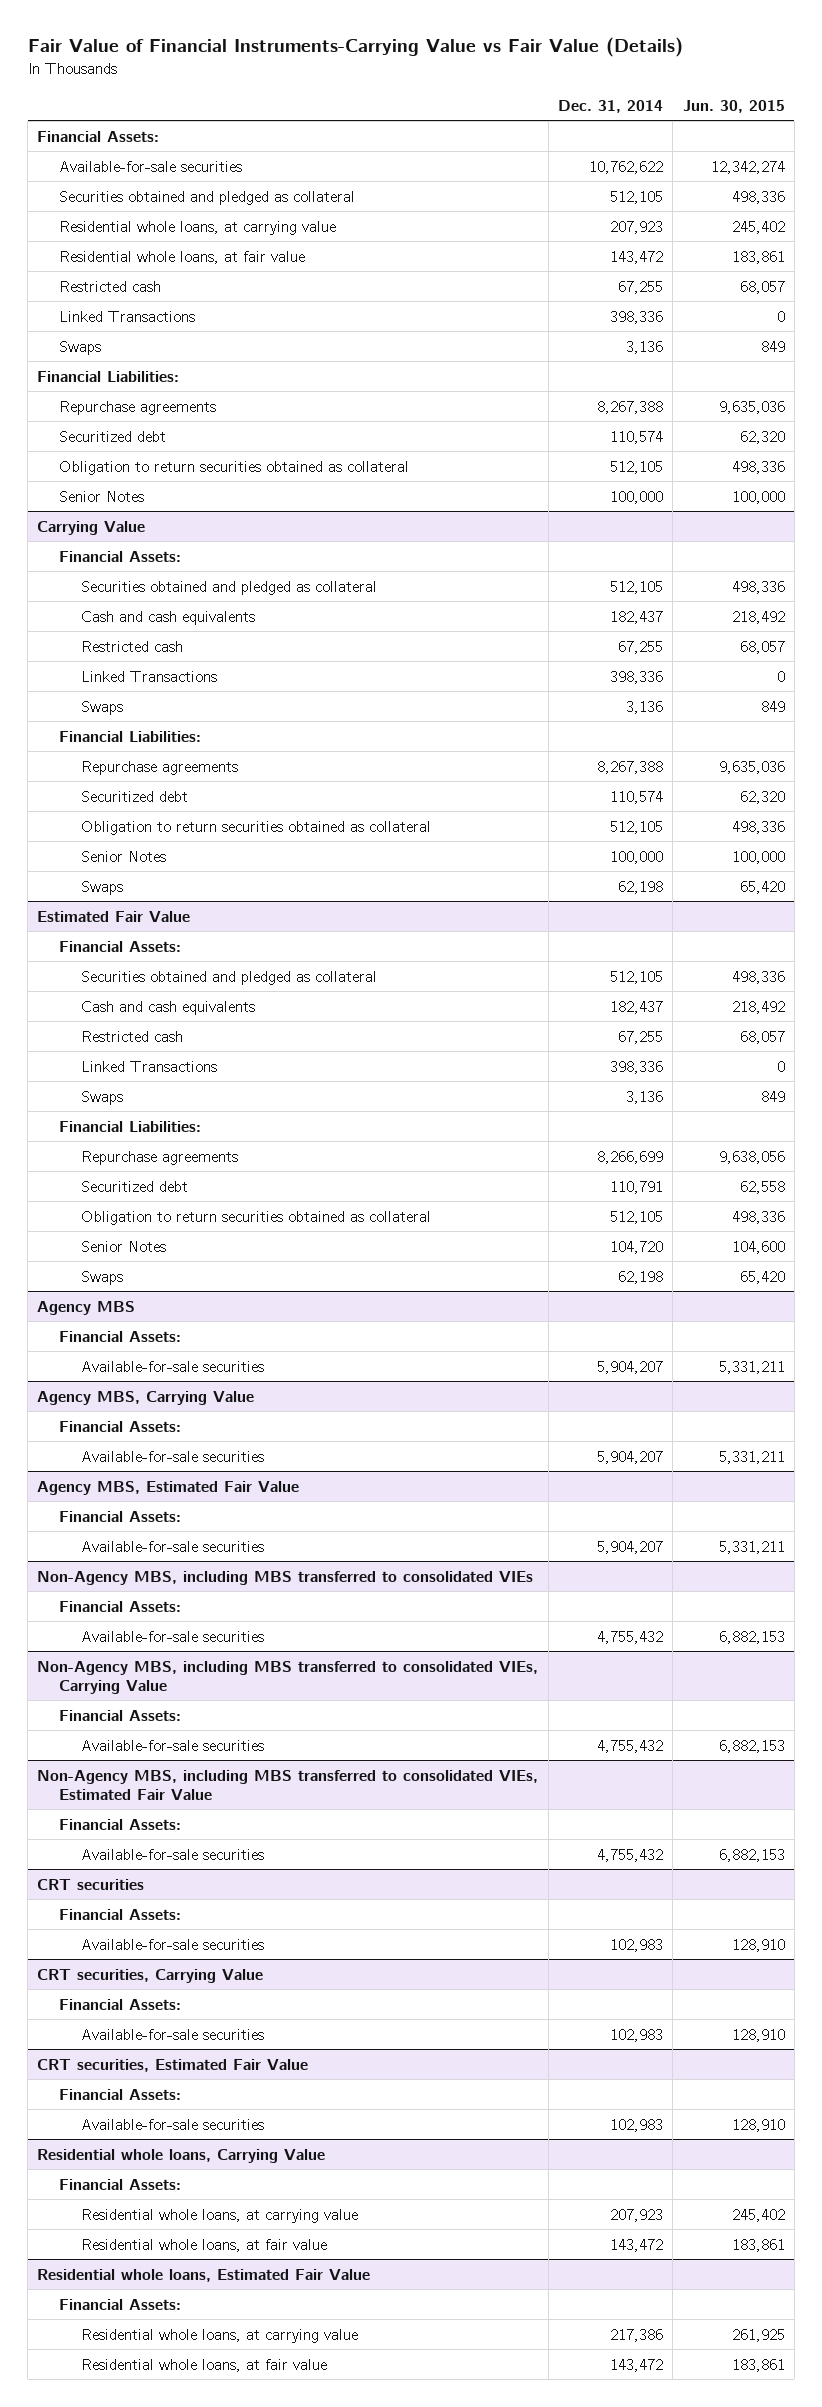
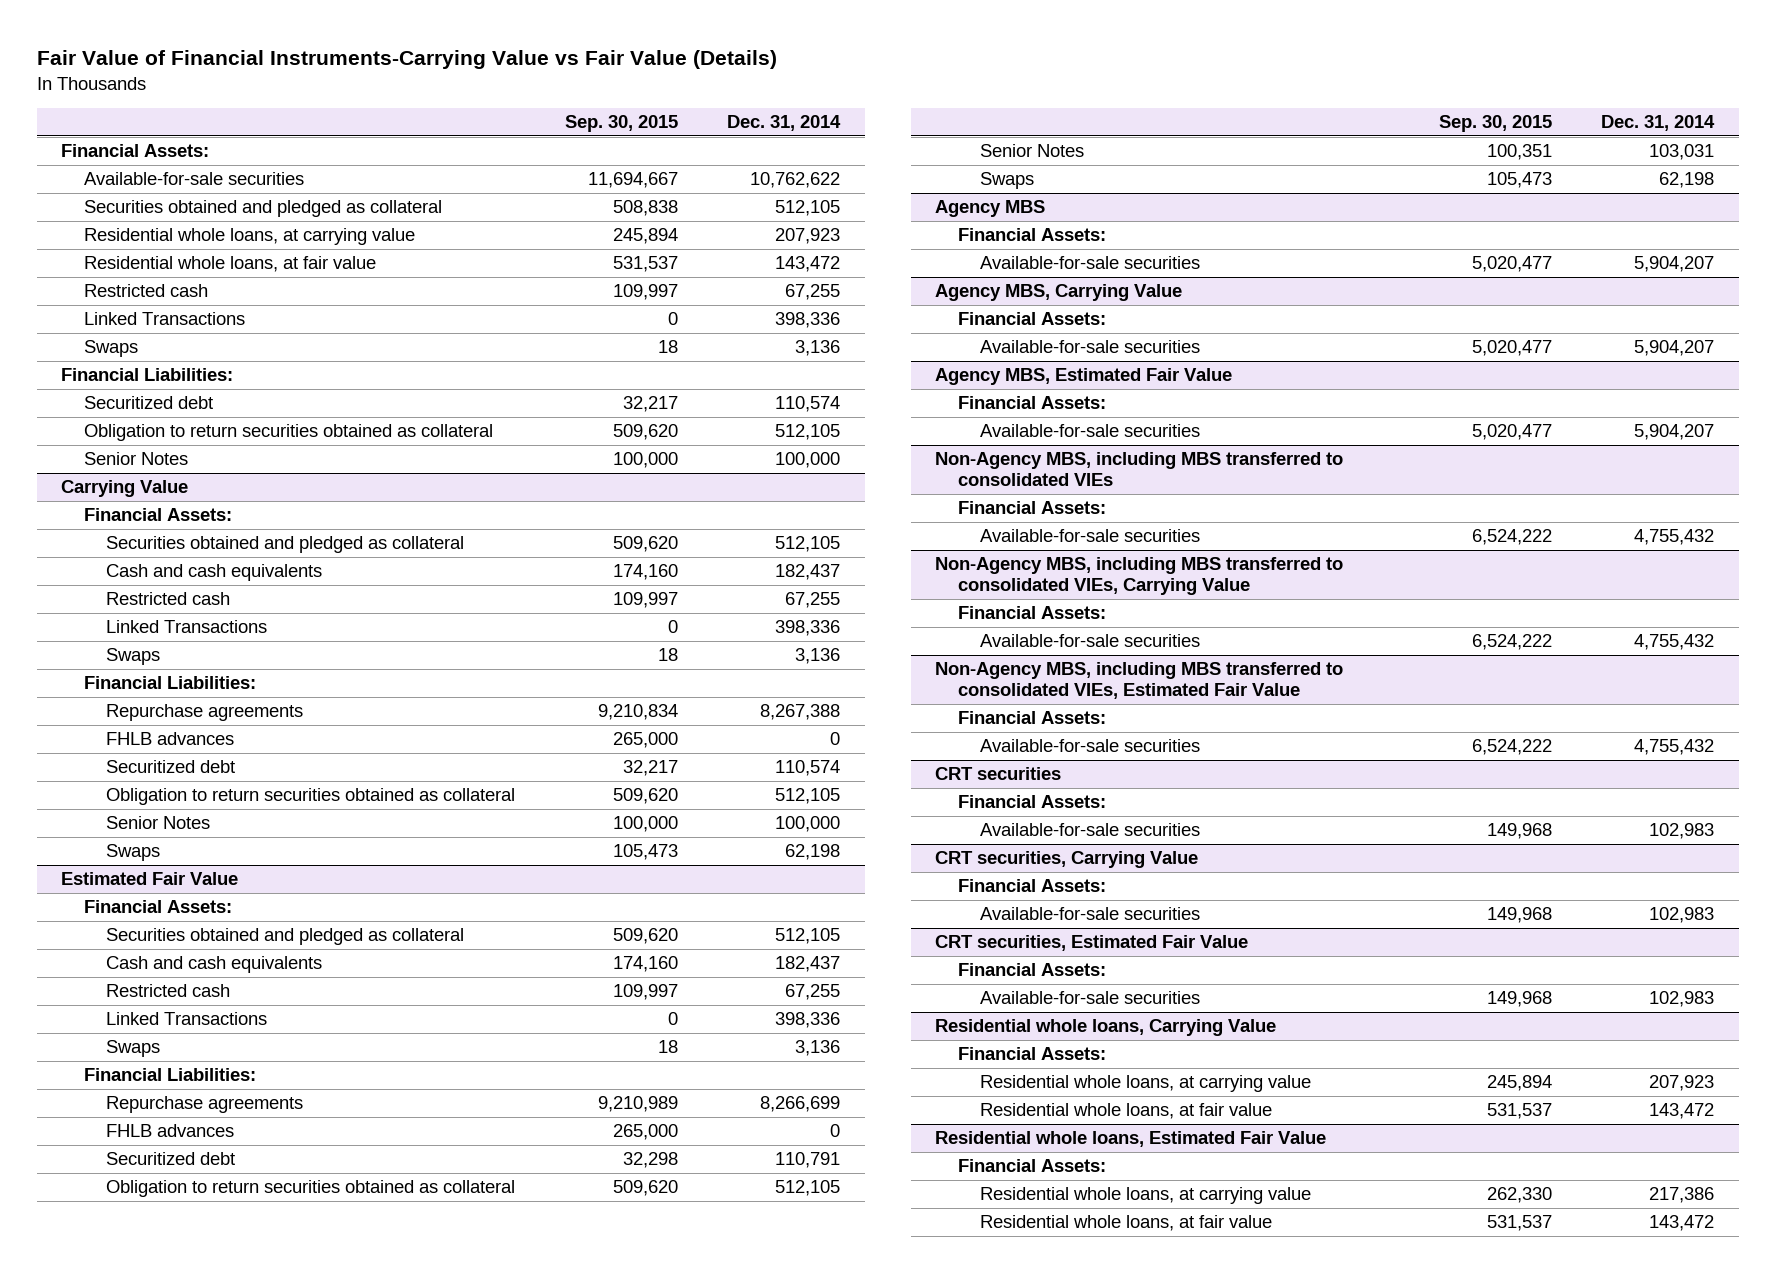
[682,99,785,113] Jun. 30, 2015 -> none
none -> [564,115,678,133] Sep. 30, 2015
[59,400,217,415] Repurchase agreements -> none
none -> [106,732,235,746] FHLB advances
none -> [106,1124,235,1138] FHLB advances
[609,1240,663,1254] 104,720 -> [1649,144,1715,161] 103,031

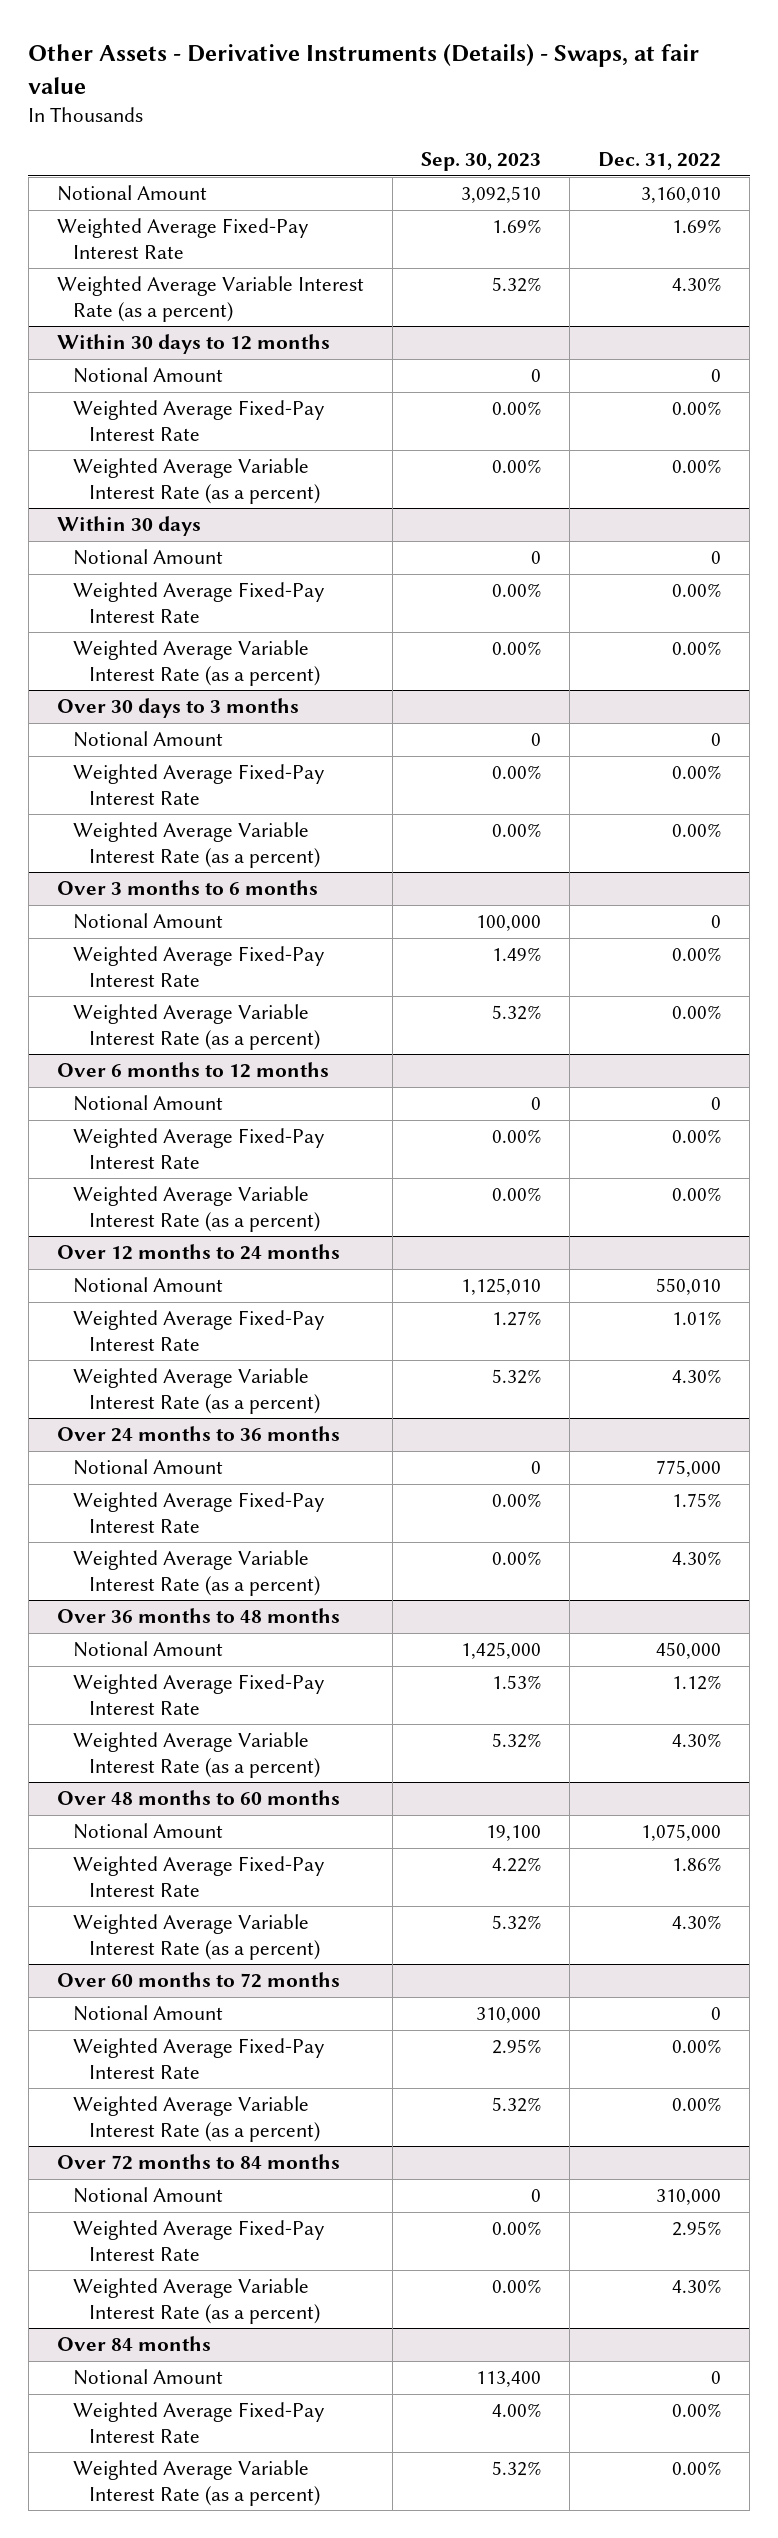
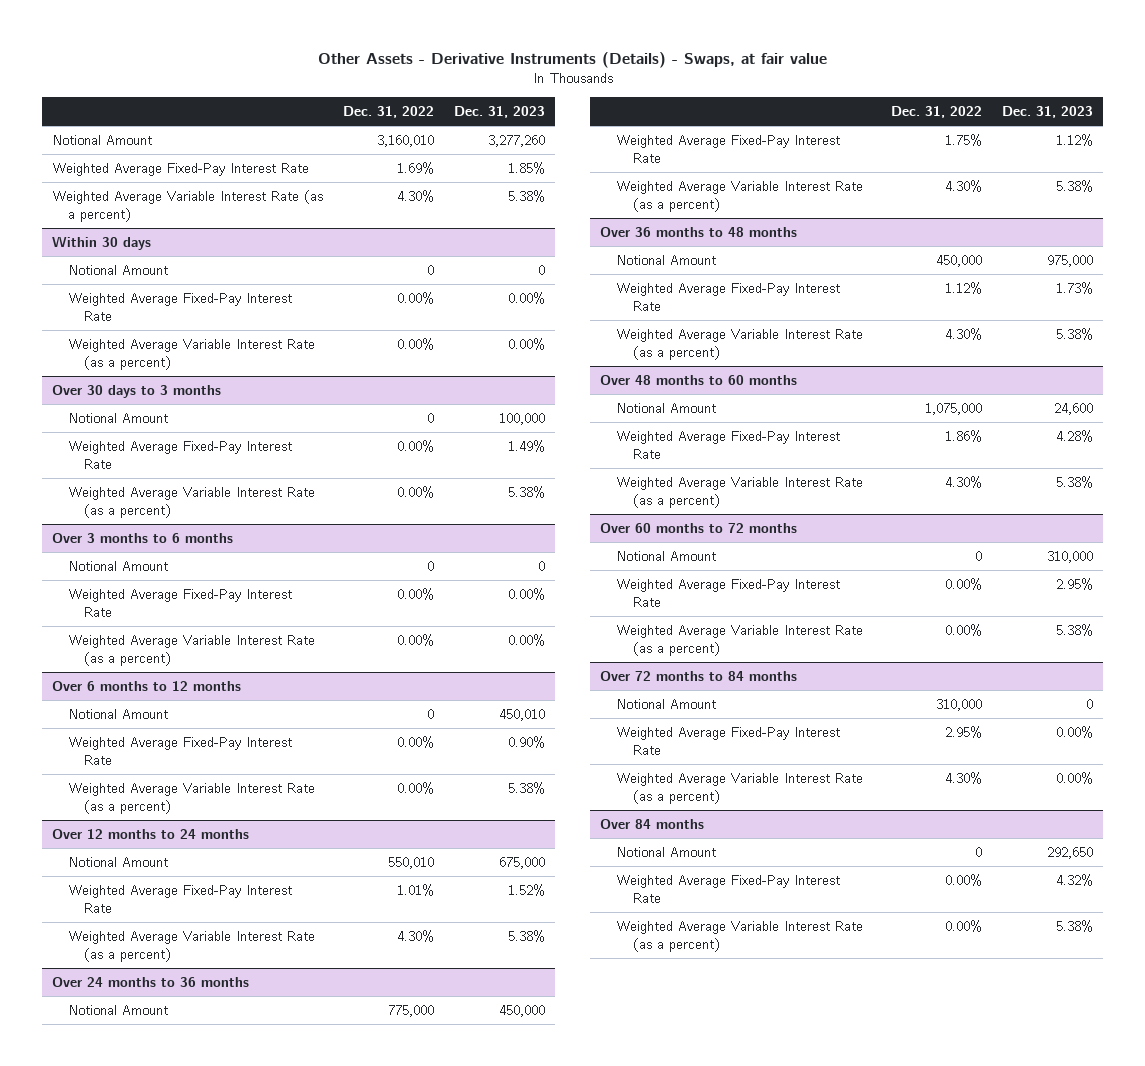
[421,152,542,172] Sep. 30, 2023 -> none
none -> [453,105,545,118] Dec. 31, 2023
[57,334,331,355] Within 30 days to 12 months -> none
[73,367,224,384] Notional Amount -> none
[73,400,326,441] Weighted Average Fixed-Pay Interest Rate -> none
[73,458,321,504] Weighted Average Variable Interest Rate (as a percent) -> none

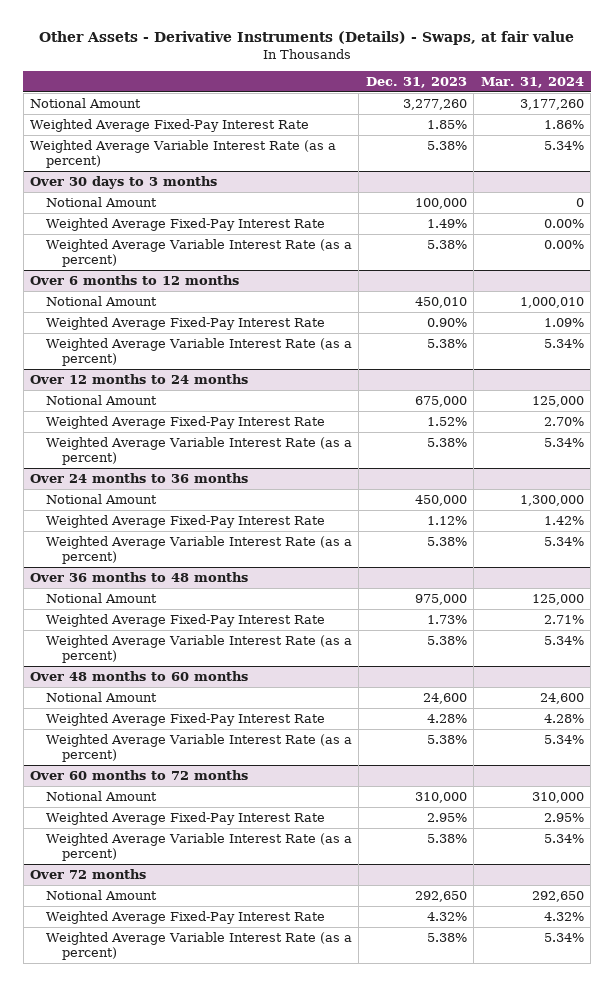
[342,105,434,118] Dec. 31, 2022 -> none
none -> [480,77,584,89] Mar. 31, 2024
[51,235,151,250] Within 30 days -> none
[68,264,169,275] Notional Amount -> none
[68,292,293,321] Weighted Average Fixed-Pay Interest Rate -> none
[68,338,316,370] Weighted Average Variable Interest Rate (as a percent) -> none
[51,532,233,543] Over 3 months to 6 months -> none
[68,560,169,571] Notional Amount -> none
[68,588,293,617] Weighted Average Fixed-Pay Interest Rate -> none
[68,634,316,666] Weighted Average Variable Interest Rate (as a percent) -> none
[616,698,717,709] Notional Amount -> none
[616,726,841,755] Weighted Average Fixed-Pay Interest Rate -> none
[616,772,864,804] Weighted Average Variable Interest Rate (as a percent) -> none
[600,818,705,829] Over 84 months -> none
[600,670,798,681] Over 72 months to 84 months -> [30,868,147,879] Over 72 months

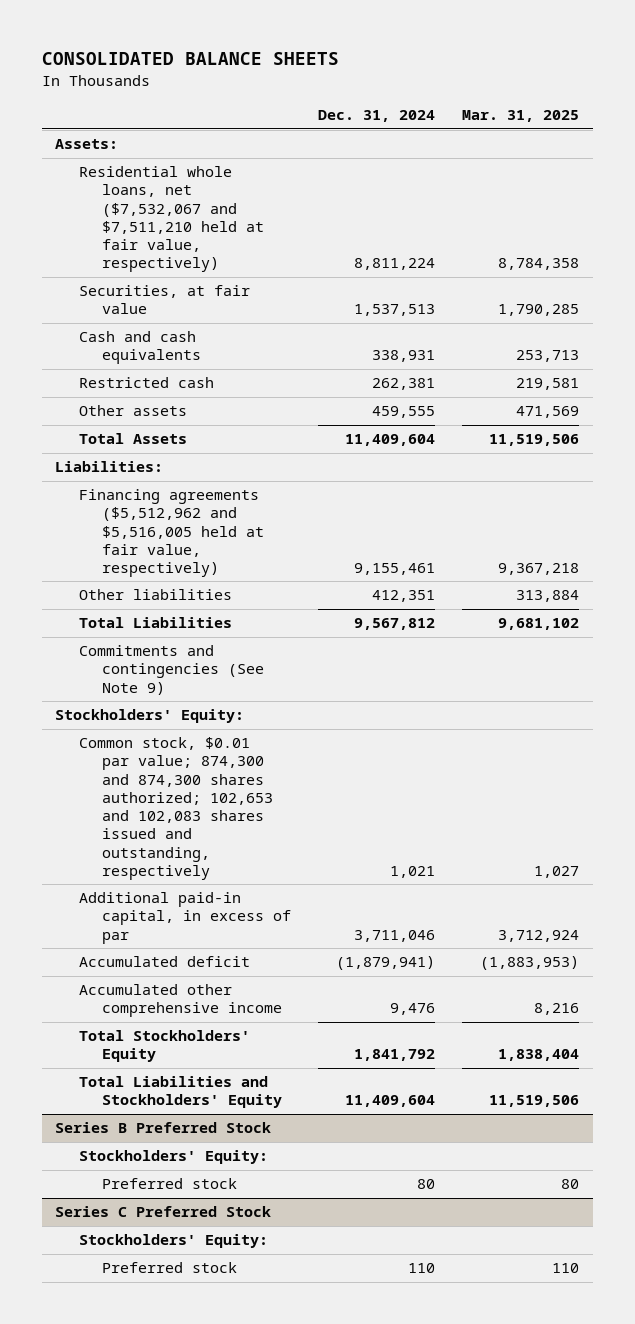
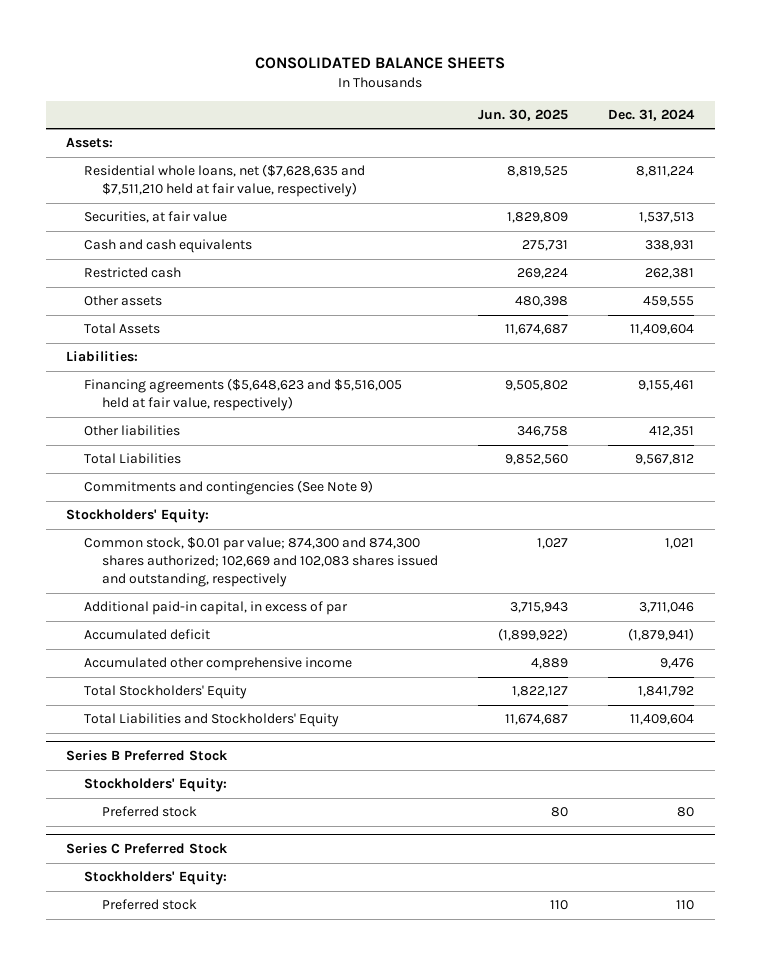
[462,110,580,123] Mar. 31, 2025 -> none
none -> [478,108,569,121] Jun. 30, 2025
[78,166,265,273] Residential whole loans, net ($7,532,067 and $7,511,210 held at fair value, respectively) -> [84,164,366,198] Residential whole loans, net ($7,628,635 and $7,511,210 held at fair value, respectively)
[78,489,265,578] Financing agreements ($5,512,962 and $5,516,005 held at fair value, respectively) -> [84,378,403,412] Financing agreements ($5,648,623 and $5,516,005 held at fair value, respectively)
[78,737,274,880] Common stock, $0.01 par value; 874,300 and 874,300 shares authorized; 102,653 and 102,083 shares issued and outstanding, respectively -> [84,537,439,588] Common stock, $0.01 par value; 874,300 and 874,300 shares authorized; 102,669 and 102,083 shares issued and outstanding, respectively

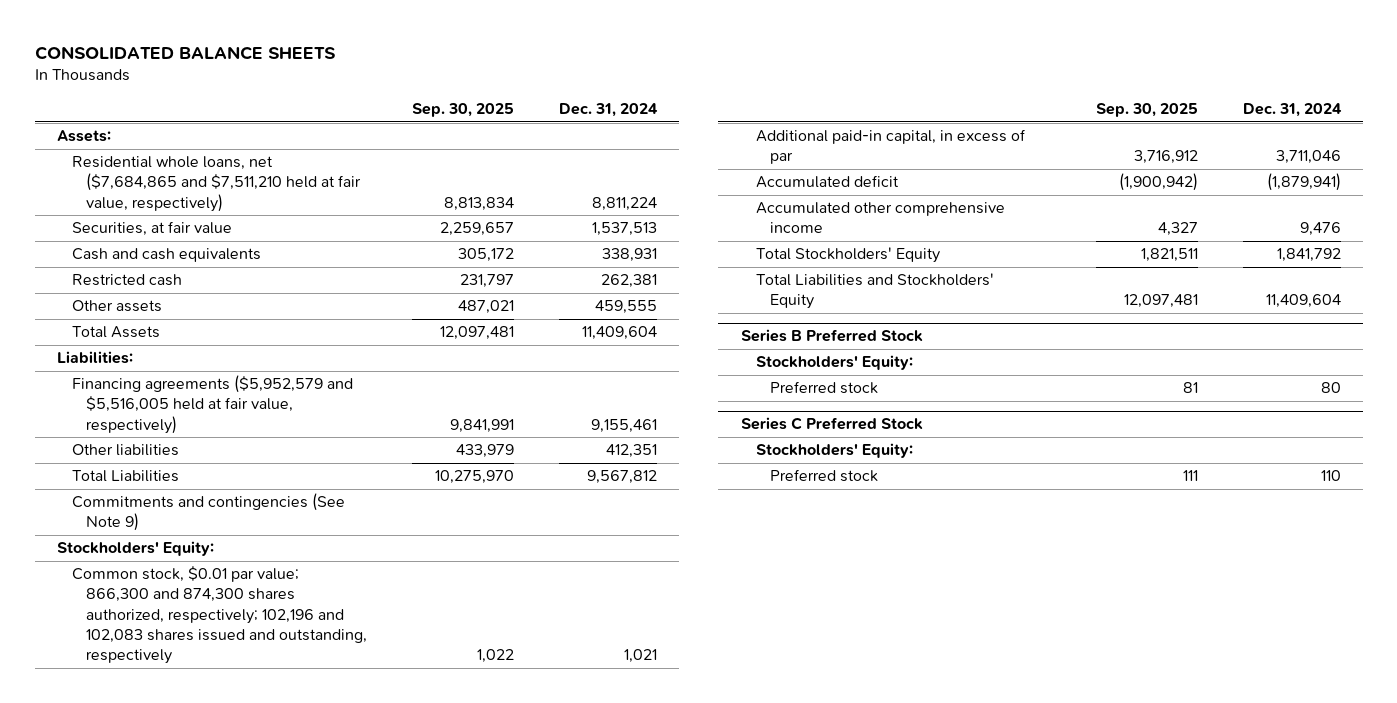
[478,108,569,121] Jun. 30, 2025 -> none
none -> [412,103,515,118] Sep. 30, 2025
[84,164,366,198] Residential whole loans, net ($7,628,635 and $7,511,210 held at fair value, respectively) -> [71,156,362,212] Residential whole loans, net ($7,684,865 and $7,511,210 held at fair value, respectively)
[84,378,403,412] Financing agreements ($5,648,623 and $5,516,005 held at fair value, respectively) -> [71,375,353,434] Financing agreements ($5,952,579 and $5,516,005 held at fair value, respectively)
[84,537,439,588] Common stock, $0.01 par value; 874,300 and 874,300 shares authorized; 102,669 and 102,083 shares issued and outstanding, respectively -> [71,566,368,665] Common stock, $0.01 par value; 866,300 and 874,300 shares authorized, respectively; 102,196 and 102,083 shares issued and outstanding, respectively

